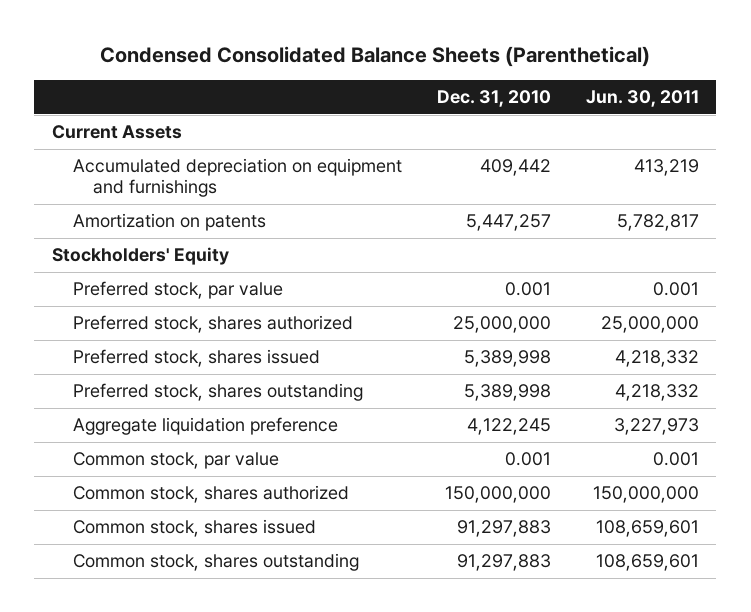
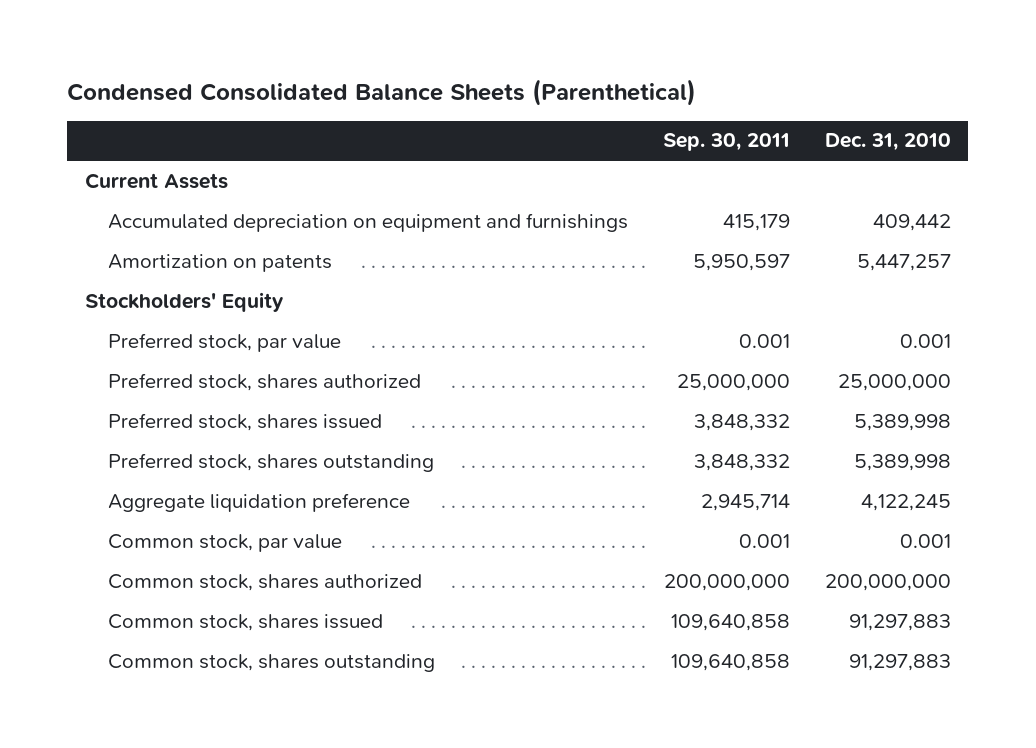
[585,89,699,107] Jun. 30, 2011 -> none
none -> [663,133,791,152] Sep. 30, 2011
[444,486,551,504] 150,000,000 -> [824,573,951,591] 200,000,000

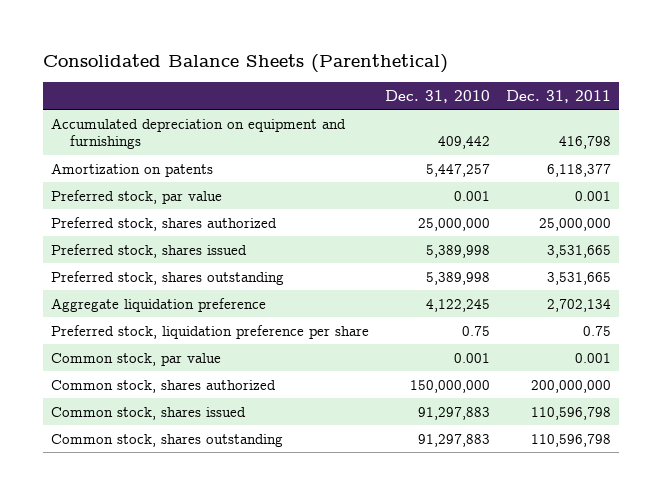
[67,78,697,106] Condensed Consolidated Balance Sheets (Parenthetical) -> [43,53,449,73] Consolidated Balance Sheets (Parenthetical)
[663,133,791,152] Sep. 30, 2011 -> none
none -> [505,89,611,103] Dec. 31, 2011
[84,172,228,189] Current Assets -> none
[84,291,284,312] Stockholders' Equity -> none
none -> [51,324,370,339] Preferred stock, liquidation preference per share
[824,573,951,591] 200,000,000 -> [410,379,491,393] 150,000,000

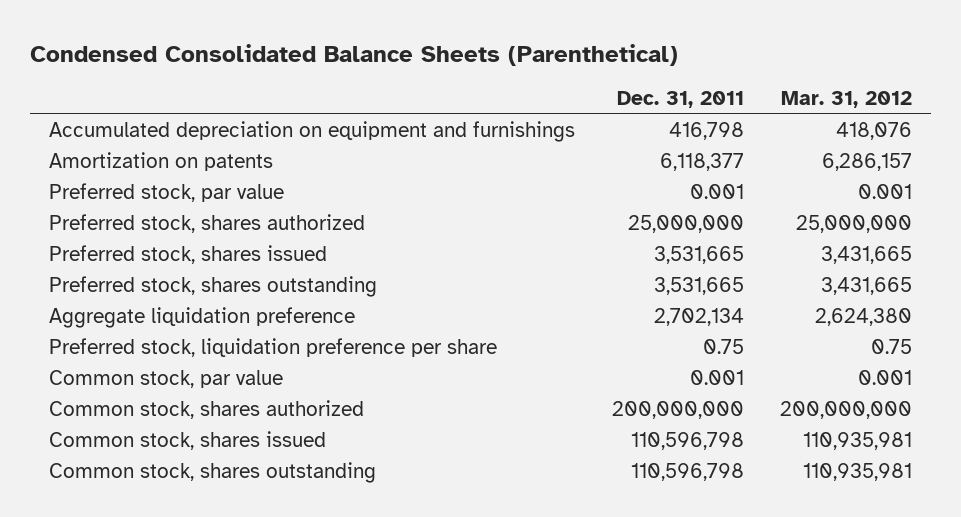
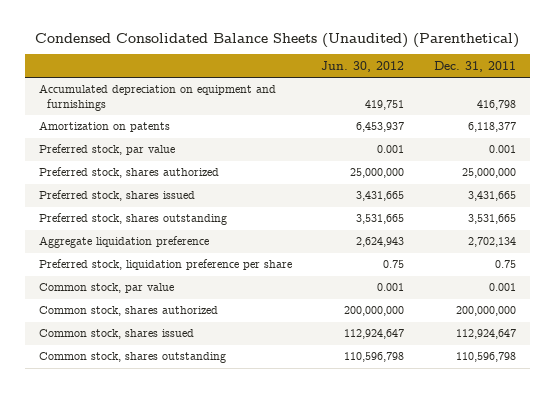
[30,44,679,67] Condensed Consolidated Balance Sheets (Parenthetical) -> [35,32,520,48] Condensed Consolidated Balance Sheets (Unaudited) (Parenthetical)
[781,91,913,109] Mar. 31, 2012 -> none
none -> [321,60,405,72] Jun. 30, 2012
[653,246,744,265] 3,531,665 -> [467,191,516,202] 3,431,665
[630,432,744,451] 110,596,798 -> [455,329,516,340] 112,924,647

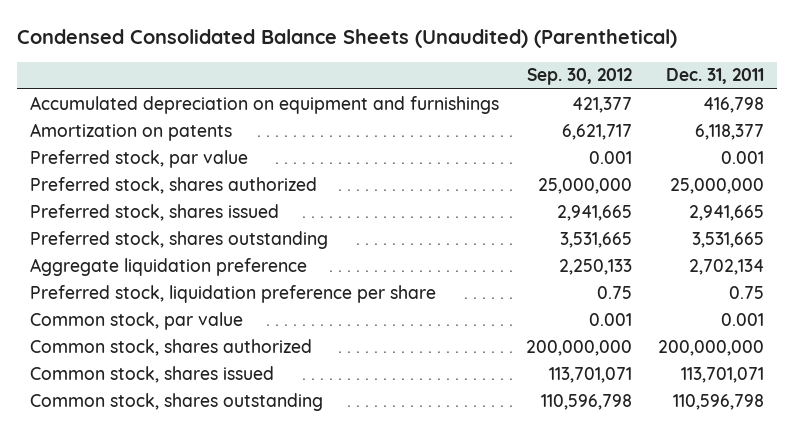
[321,60,405,72] Jun. 30, 2012 -> none
none -> [526,68,632,86] Sep. 30, 2012
[467,191,516,202] 3,431,665 -> [689,204,765,221] 2,941,665
[455,329,516,340] 112,924,647 -> [681,366,765,383] 113,701,071

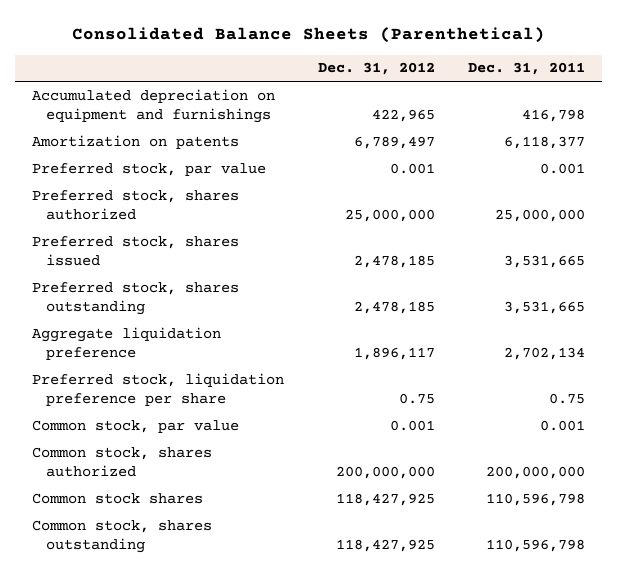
[17,29,678,49] Condensed Consolidated Balance Sheets (Unaudited) (Parenthetical) -> [71,27,545,44] Consolidated Balance Sheets (Parenthetical)
[526,68,632,86] Sep. 30, 2012 -> none
none -> [317,62,435,76] Dec. 31, 2012
[689,204,765,221] 2,941,665 -> [503,255,585,269] 3,531,665
[30,365,275,383] Common stock, shares issued -> [32,492,204,504] Common stock shares
[681,366,765,383] 113,701,071 -> [485,492,585,506] 110,596,798

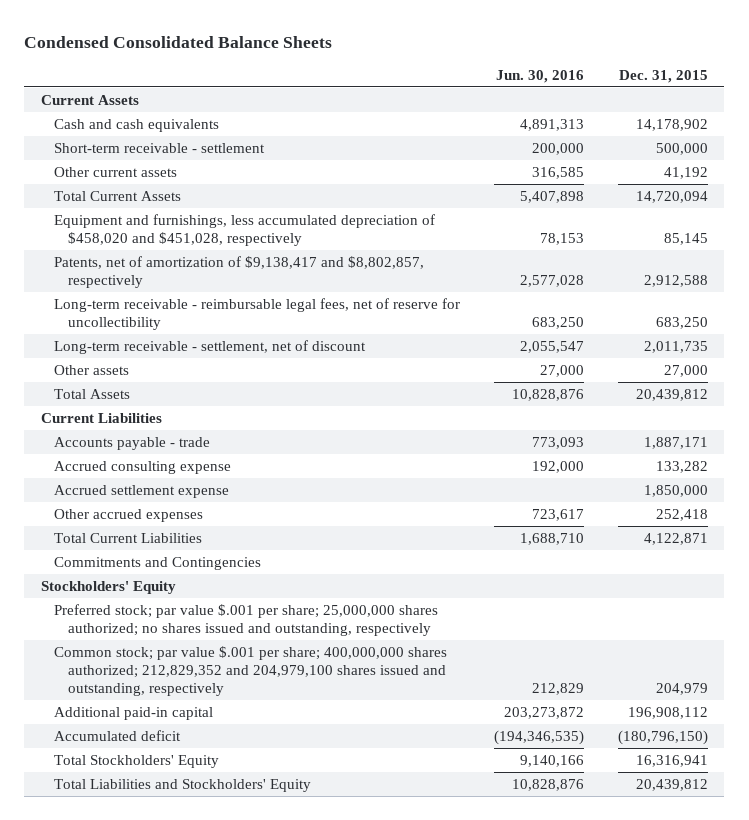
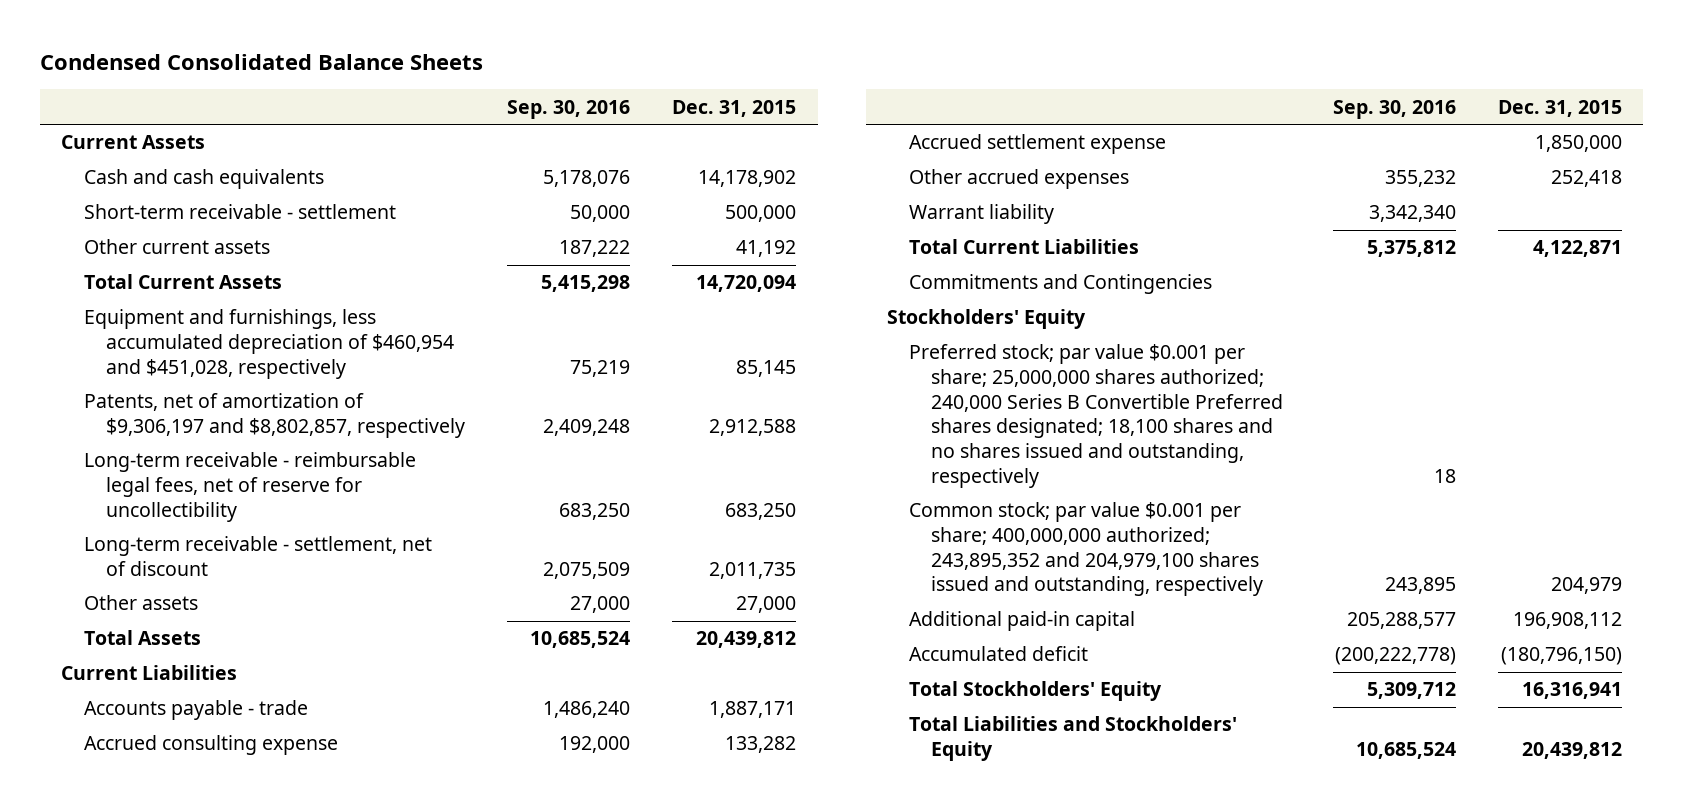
[496,69,585,83] Jun. 30, 2016 -> none
none -> [506,99,630,119] Sep. 30, 2016
[54,213,436,246] Equipment and furnishings, less accumulated depreciation of $458,020 and $451,028, respectively -> [83,309,454,379] Equipment and furnishings, less accumulated depreciation of $460,954 and $451,028, respectively
[54,255,425,288] Patents, net of amortization of $9,138,417 and $8,802,857, respectively -> [83,393,465,438] Patents, net of amortization of $9,306,197 and $8,802,857, respectively
none -> [909,204,1055,225] Warrant liability
[54,603,439,636] Preferred stock; par value $.001 per share; 25,000,000 shares authorized; no shares issued and outstanding, respectively -> [909,344,1284,488] Preferred stock; par value $0.001 per share; 25,000,000 shares authorized; 240,000 Series B Convertible Preferred shares designated; 18,100 shares and no shares issued and outstanding, respectively
[54,645,448,696] Common stock; par value $.001 per share; 400,000,000 shares authorized; 212,829,352 and 204,979,100 shares issued and outstanding, respectively -> [909,502,1264,597] Common stock; par value $0.001 per share; 400,000,000 authorized; 243,895,352 and 204,979,100 shares issued and outstanding, respectively

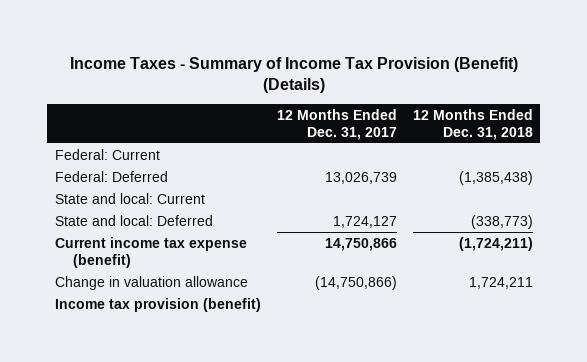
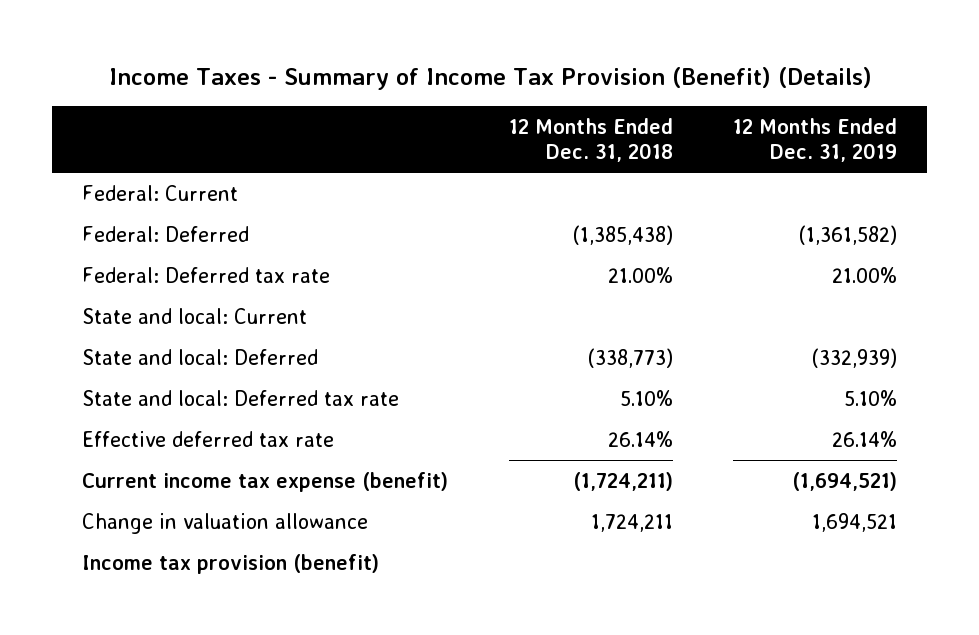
[276,109,397,140] 12 Months Ended Dec. 31, 2017 -> none
none -> [733,118,898,162] 12 Months Ended Dec. 31, 2019
none -> [82,266,331,283] Federal: Deferred tax rate
none -> [82,389,400,406] State and local: Deferred tax rate
none -> [82,430,335,447] Effective deferred tax rate

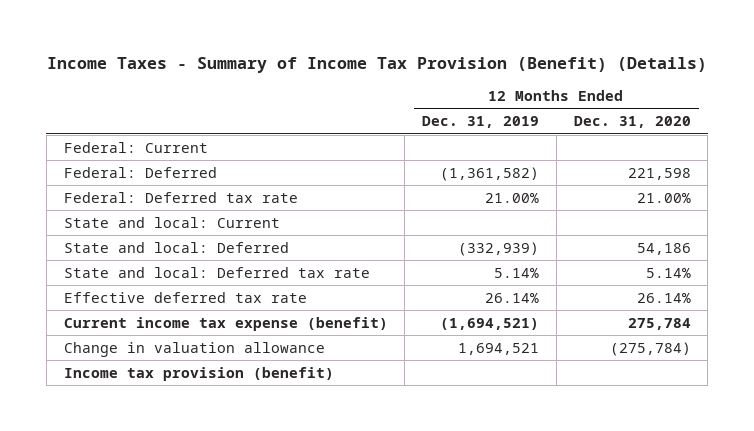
[508,118,673,162] 12 Months Ended Dec. 31, 2018 -> none
none -> [573,116,691,129] Dec. 31, 2020
[844,389,898,406] 5.10% -> [494,267,540,278] 5.14%

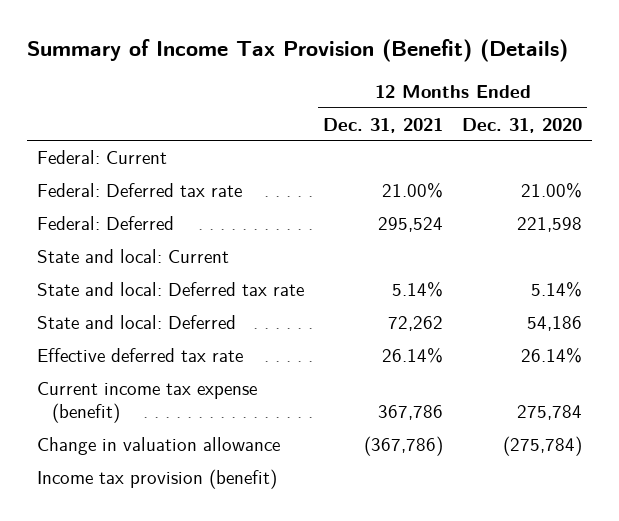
[47,56,708,73] Income Taxes - Summary of Income Tax Provision (Benefit) (Details) -> [27,39,569,63] Summary of Income Tax Provision (Benefit) (Details)
[422,116,540,129] Dec. 31, 2019 -> none
none -> [322,117,443,133] Dec. 31, 2021
[63,166,217,178] Federal: Deferred -> [36,215,174,230] Federal: Deferred
[63,241,289,253] State and local: Deferred -> [36,314,236,329] State and local: Deferred

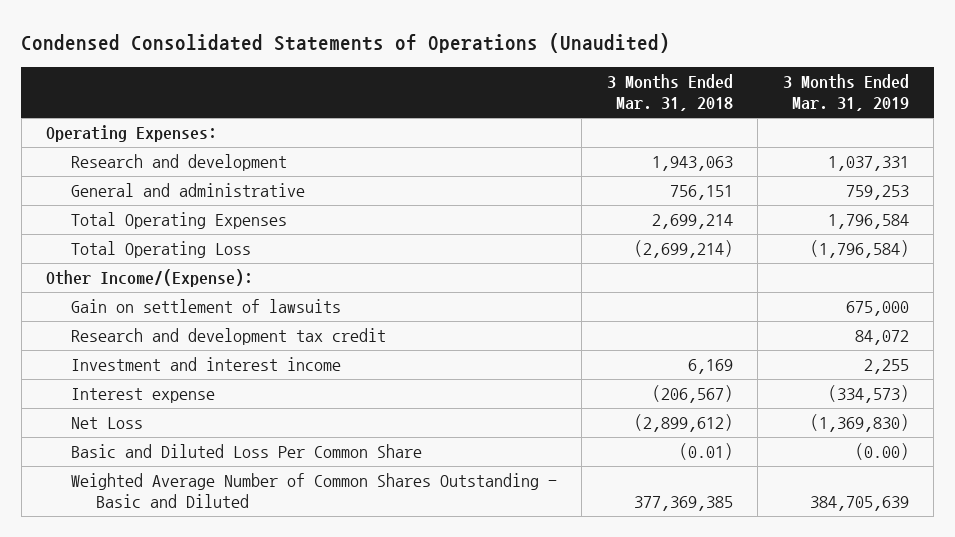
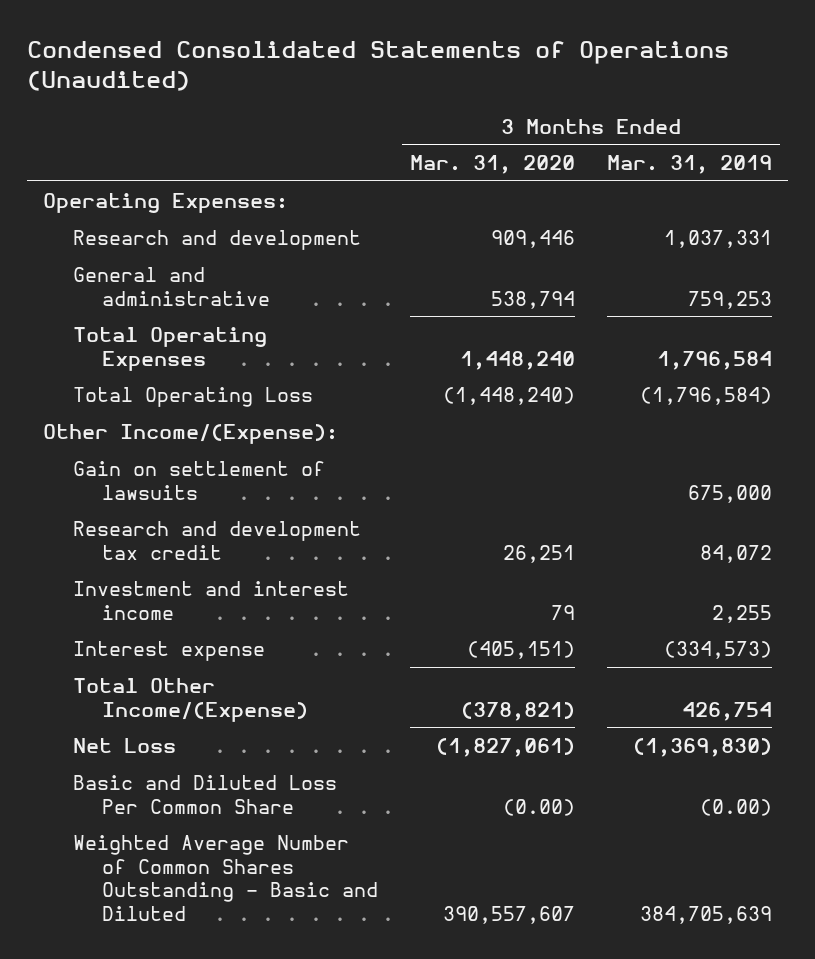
[606,74,733,112] 3 Months Ended Mar. 31, 2018 -> none
none -> [410,155,576,175] Mar. 31, 2020
none -> [72,677,309,722] Total Other Income/(Expense)

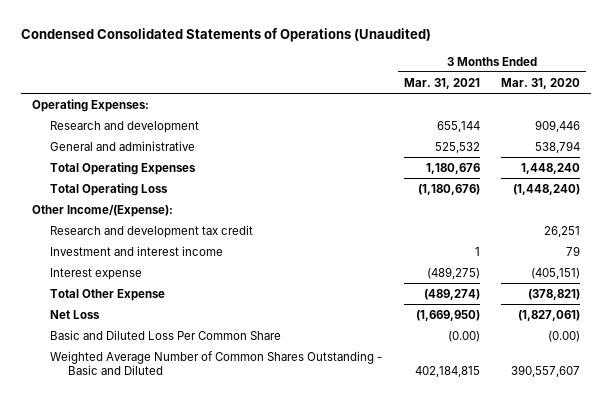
[606,155,772,175] Mar. 31, 2019 -> none
none -> [403,77,480,89] Mar. 31, 2021
[72,460,325,500] Gain on settlement of lawsuits -> none
[72,677,309,722] Total Other Income/(Expense) -> [49,288,165,301] Total Other Expense

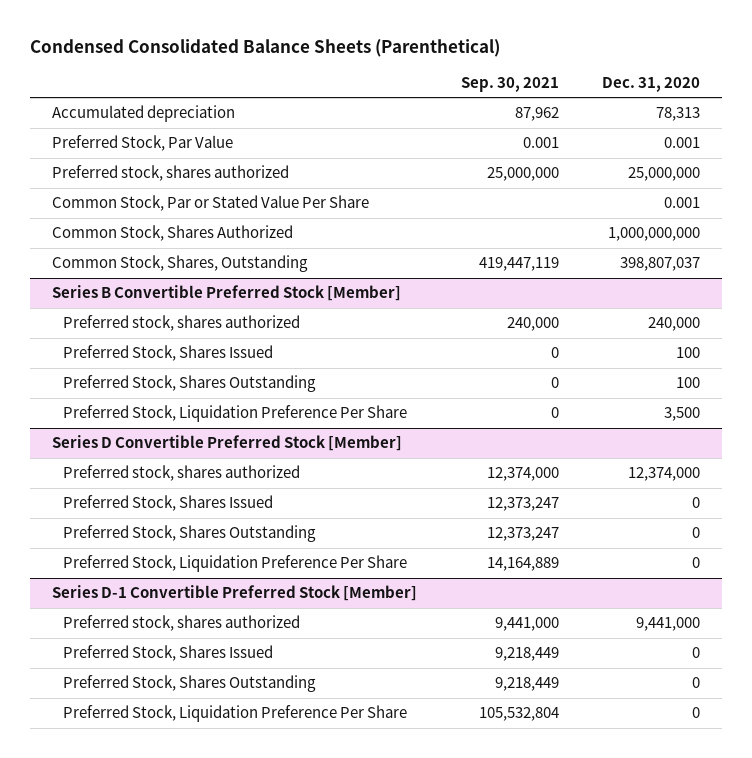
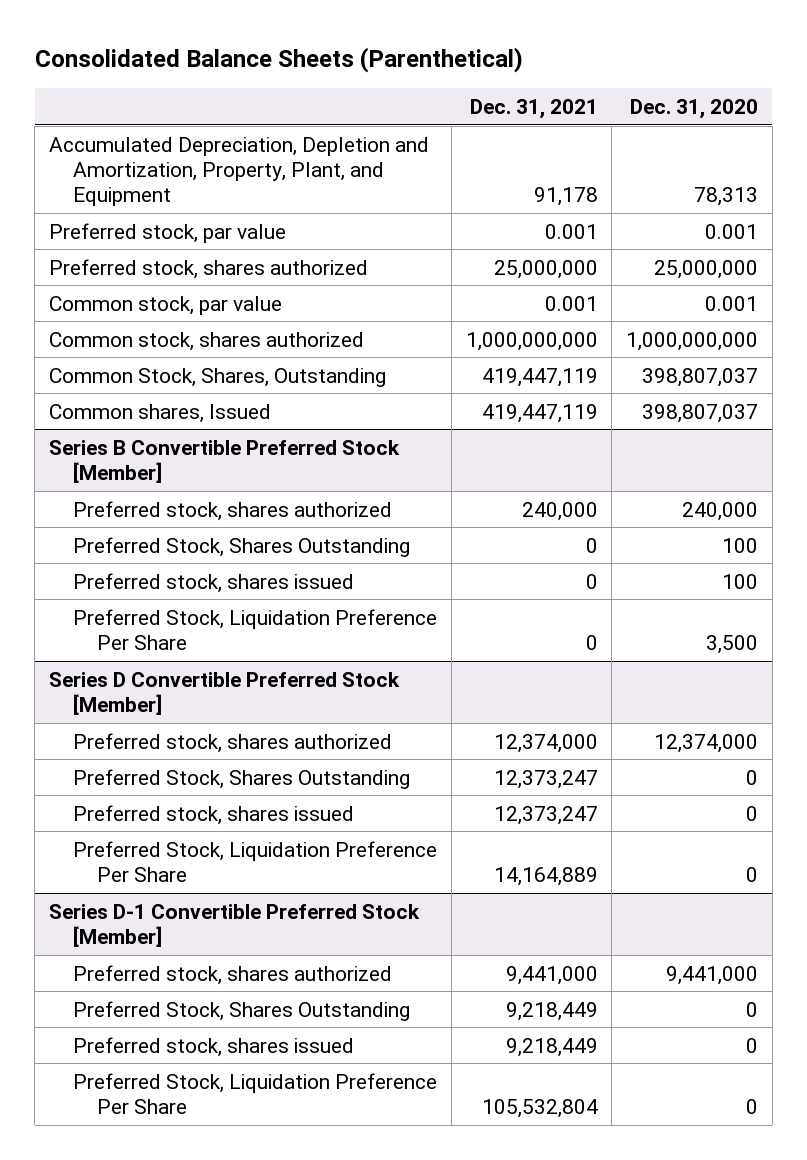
[30,38,501,57] Condensed Consolidated Balance Sheets (Parenthetical) -> [34,47,523,74] Consolidated Balance Sheets (Parenthetical)
[460,76,559,92] Sep. 30, 2021 -> none
none -> [469,99,598,120] Dec. 31, 2021
[51,105,235,123] Accumulated depreciation -> [49,136,430,206] Accumulated Depreciation, Depletion and Amortization, Property, Plant, and Equipment
[51,135,233,152] Preferred Stock, Par Value -> [49,222,287,243] Preferred stock, par value
[51,195,369,212] Common Stock, Par or Stated Value Per Share -> [49,295,283,315] Common stock, par value
[51,225,293,242] Common Stock, Shares Authorized -> [49,331,365,351] Common stock, shares authorized
none -> [49,403,272,423] Common shares, Issued
[63,345,274,362] Preferred Stock, Shares Issued -> none
none -> [73,572,355,593] Preferred stock, shares issued
[63,495,274,512] Preferred Stock, Shares Issued -> none
none -> [73,804,355,825] Preferred stock, shares issued
[63,645,274,662] Preferred Stock, Shares Issued -> none
none -> [73,1036,355,1057] Preferred stock, shares issued

